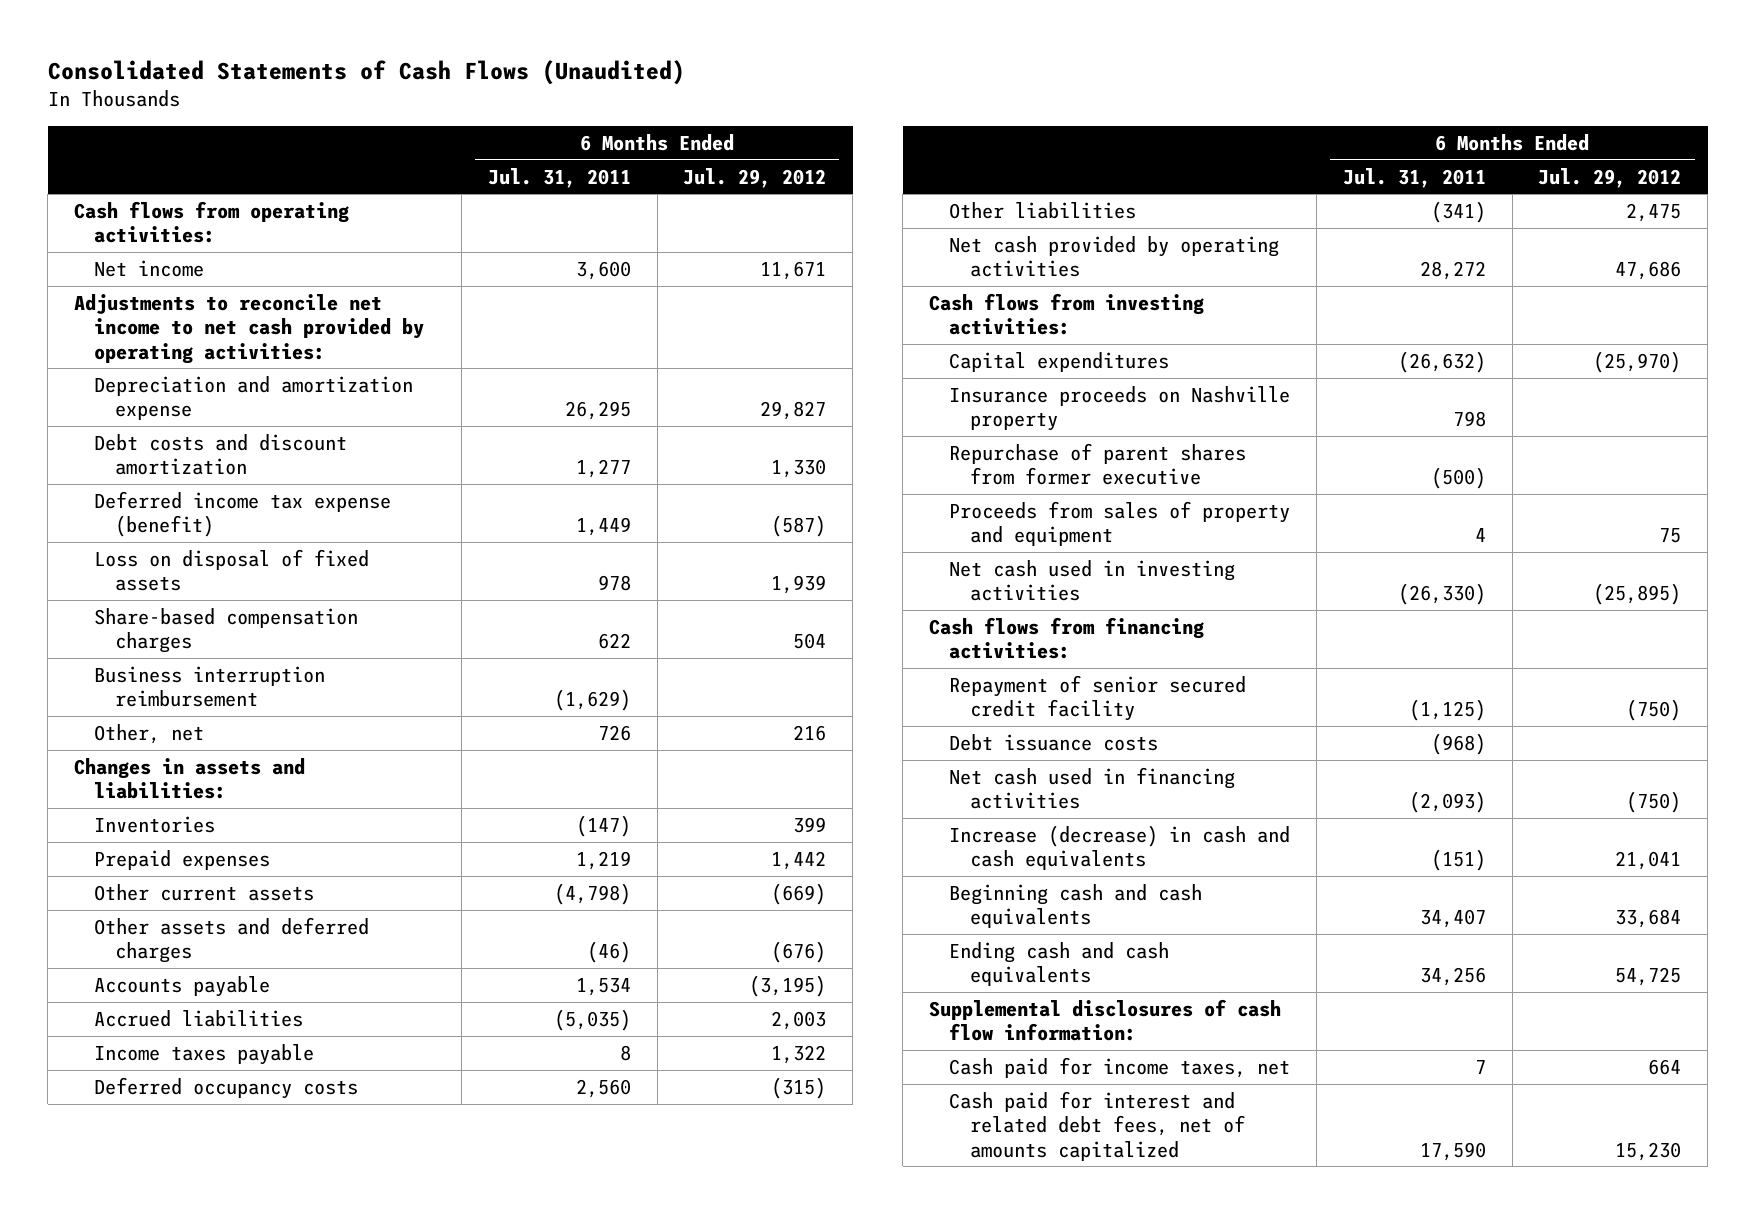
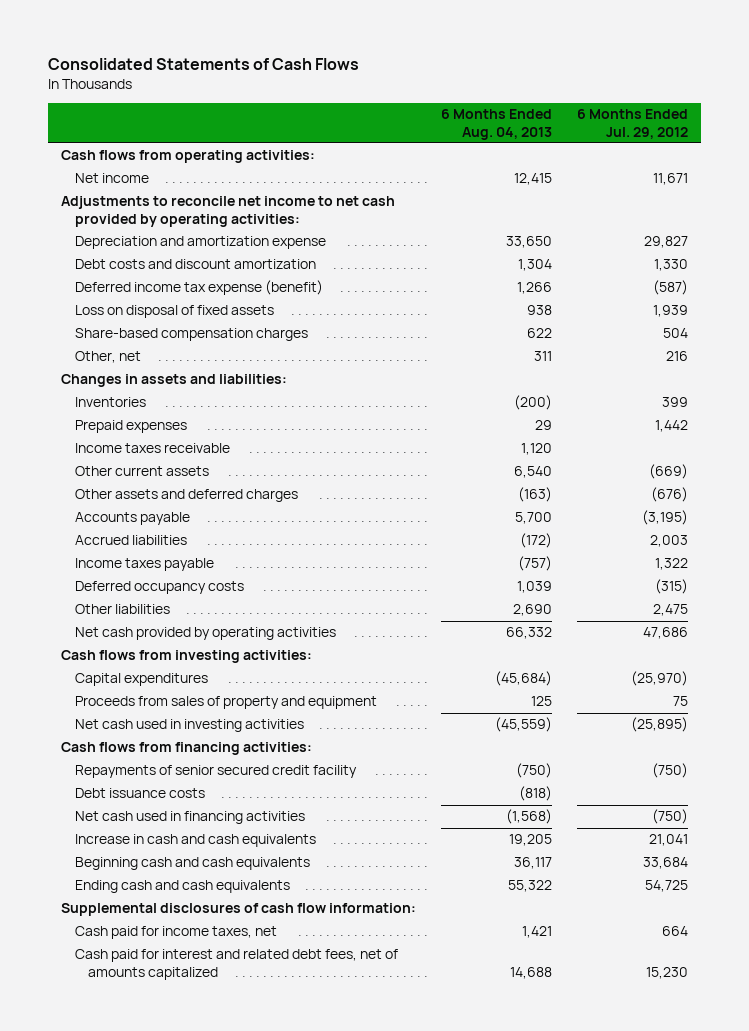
[47,59,685,85] Consolidated Statements of Cash Flows (Unaudited) -> [48,58,360,71] Consolidated Statements of Cash Flows
[487,167,631,188] Jul. 31, 2011 -> none
none -> [441,109,553,140] 6 Months Ended Aug. 04, 2013
[94,665,326,708] Business interruption reimbursement -> none
none -> [74,443,230,454] Income taxes receivable
[949,385,1291,432] Insurance proceeds on Nashville property -> none
[949,442,1247,486] Repurchase of parent shares from former executive -> none
[949,674,1247,722] Repayment of senior secured credit facility -> [74,765,357,779] Repayments of senior secured credit facility
[949,824,1291,871] Increase (decrease) in cash and cash equivalents -> [74,834,316,848] Increase in cash and cash equivalents

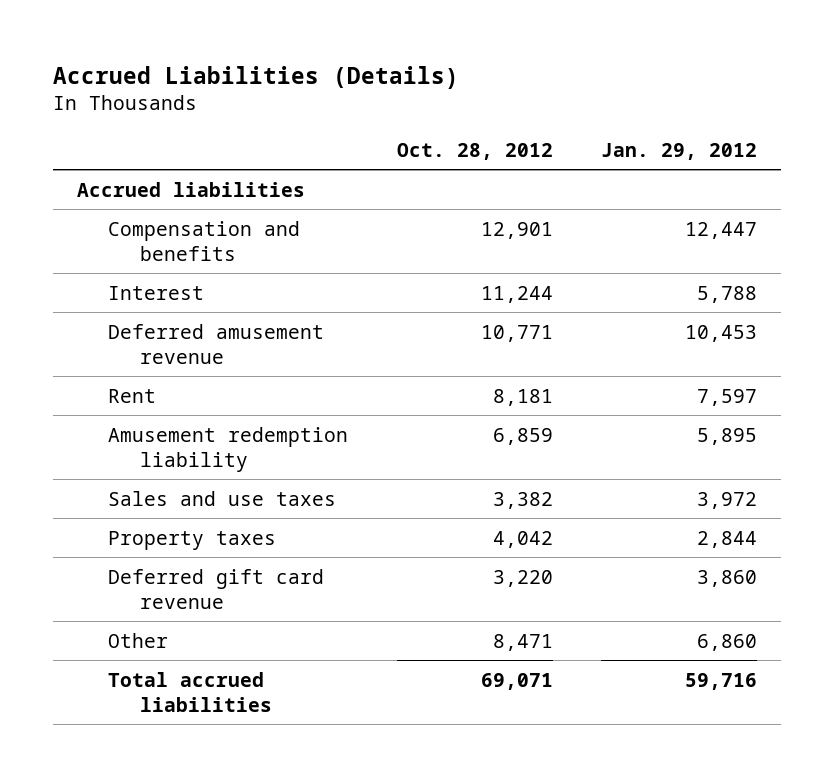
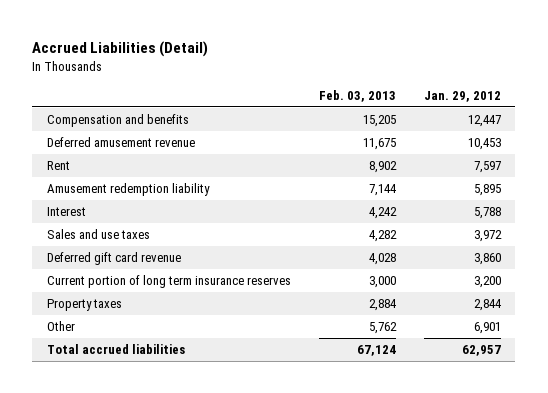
[53,65,460,89] Accrued Liabilities (Details) -> [32,40,209,57] Accrued Liabilities (Detail)
[396,142,553,160] Oct. 28, 2012 -> none
none -> [318,89,396,102] Feb. 03, 2013
[77,181,306,197] Accrued liabilities -> none
[108,285,205,300] Interest -> [46,207,86,217] Interest
none -> [46,275,291,289] Current portion of long term insurance reserves
[108,530,277,550] Property taxes -> [46,299,122,312] Property taxes
[696,633,757,651] 6,860 -> [474,322,502,335] 6,901
[684,672,757,690] 59,716 -> [462,345,502,357] 62,957

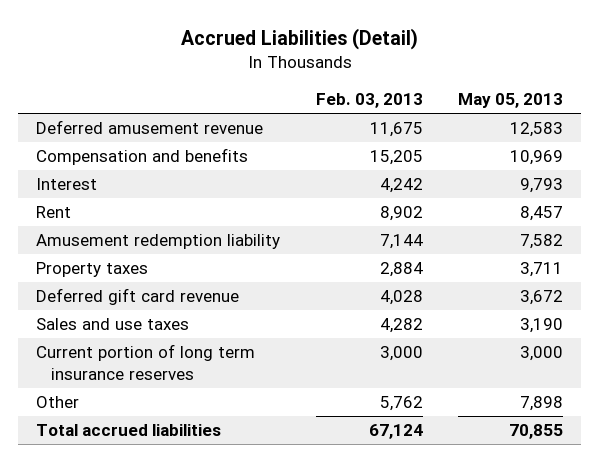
[424,90,502,102] Jan. 29, 2012 -> none
none -> [458,92,564,108] May 05, 2013
[46,114,189,128] Compensation and benefits -> [35,148,248,166] Compensation and benefits
[46,207,86,217] Interest -> [35,178,97,191] Interest
[46,299,122,312] Property taxes -> [35,262,148,278] Property taxes
[46,229,150,240] Sales and use taxes -> [35,318,189,331] Sales and use taxes

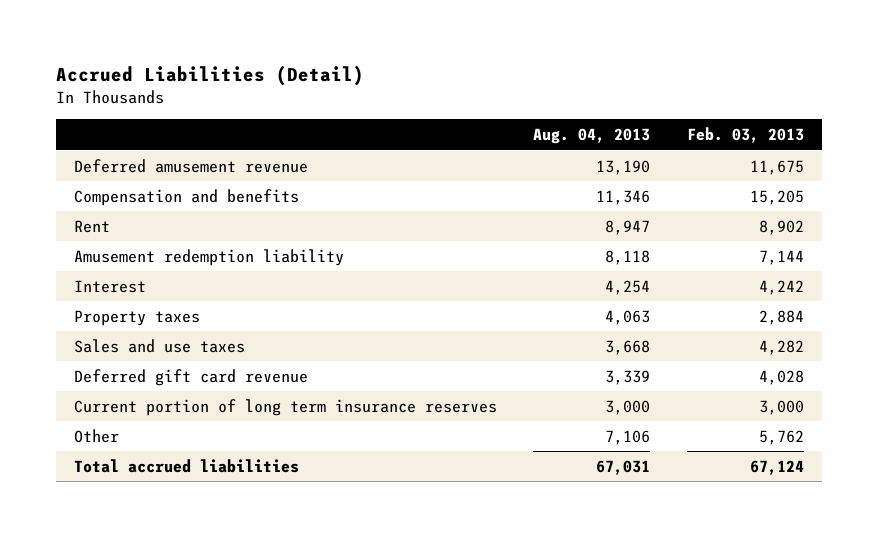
[458,92,564,108] May 05, 2013 -> none
none -> [533,128,651,145] Aug. 04, 2013
[35,178,97,191] Interest -> [74,279,147,293] Interest
[35,288,239,306] Deferred gift card revenue -> [74,368,309,386] Deferred gift card revenue

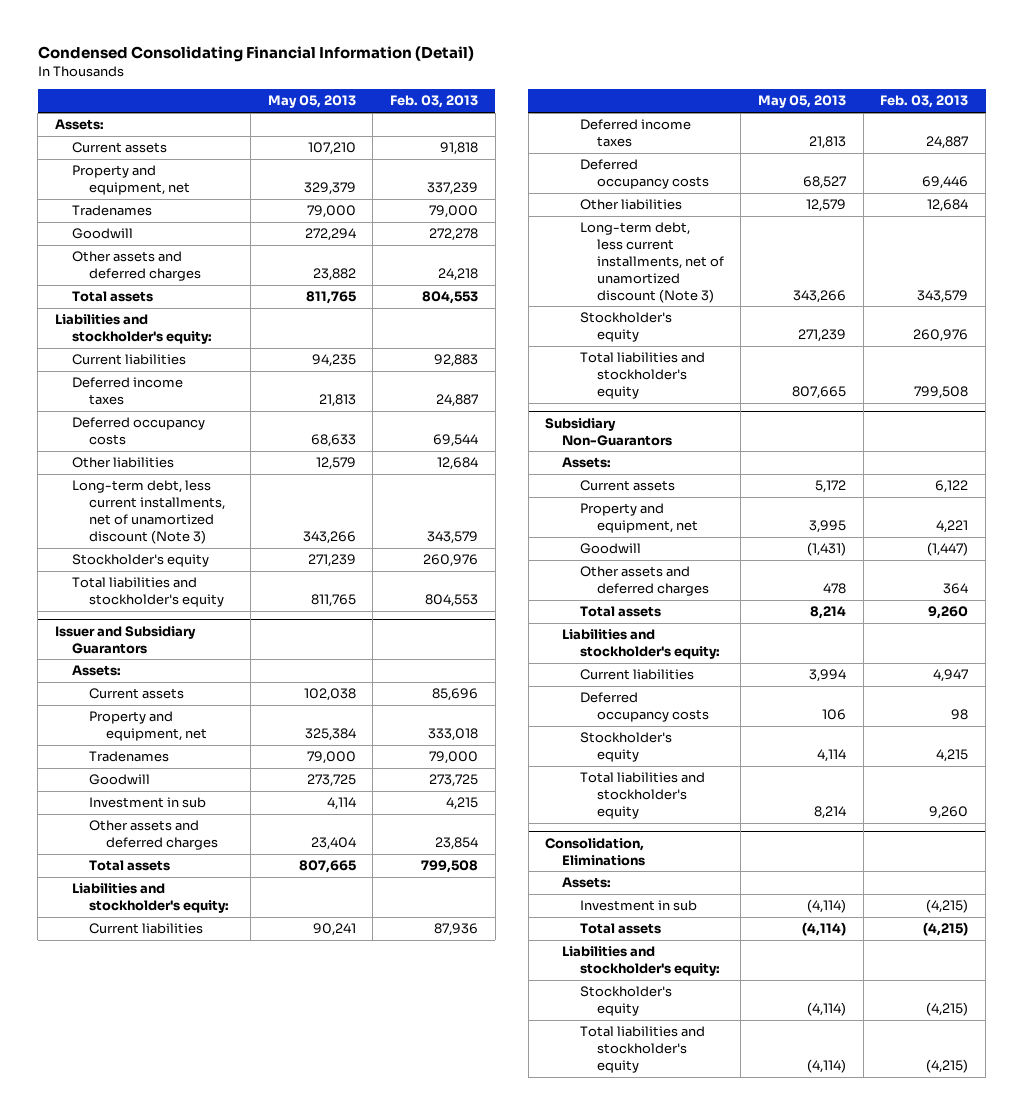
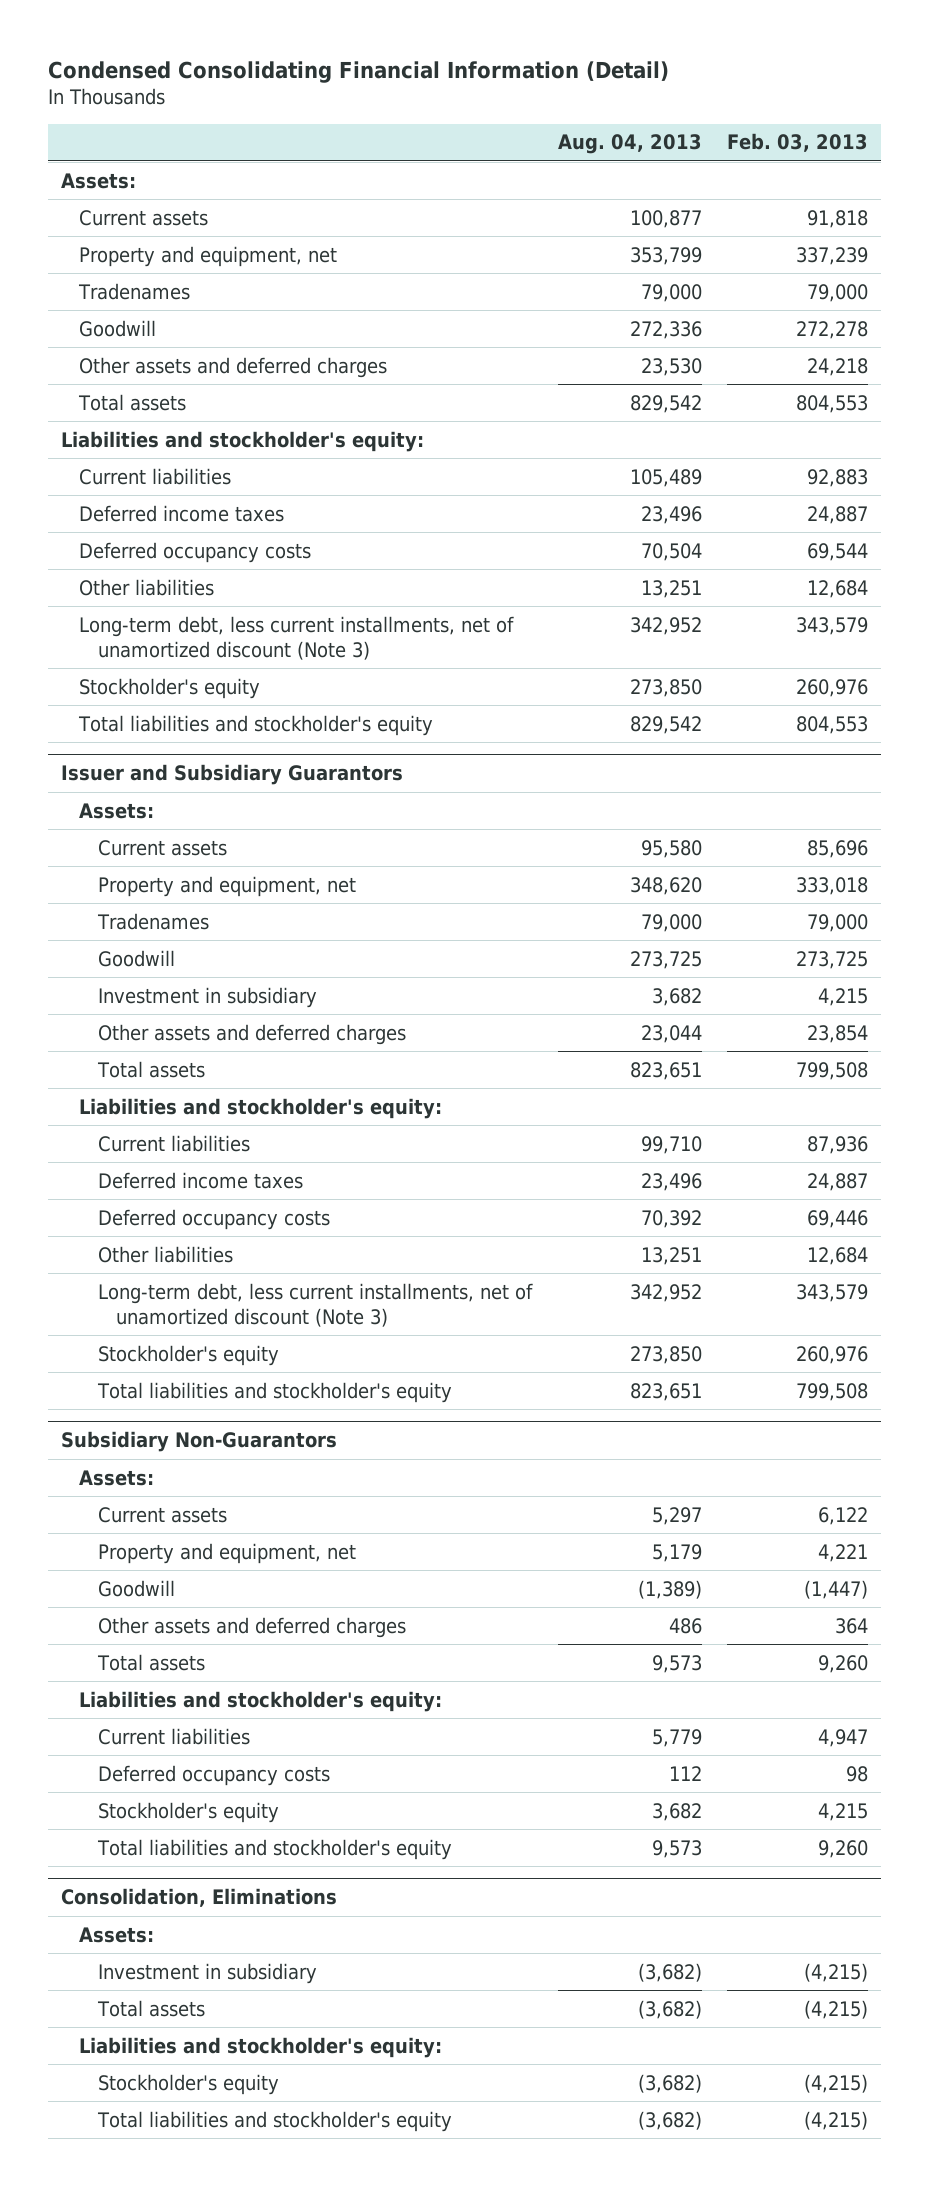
[267,95,356,109] May 05, 2013 -> none
none -> [557,134,702,155] Aug. 04, 2013
[89,797,207,809] Investment in sub -> [97,986,317,1008] Investment in subsidiary
[579,900,697,912] Investment in sub -> [97,1962,317,1984] Investment in subsidiary

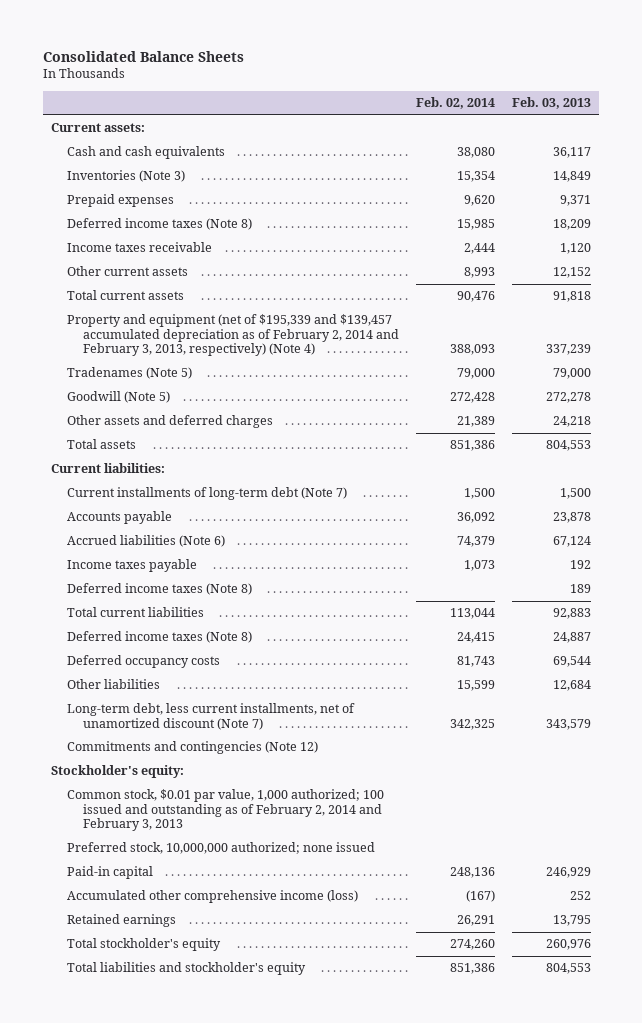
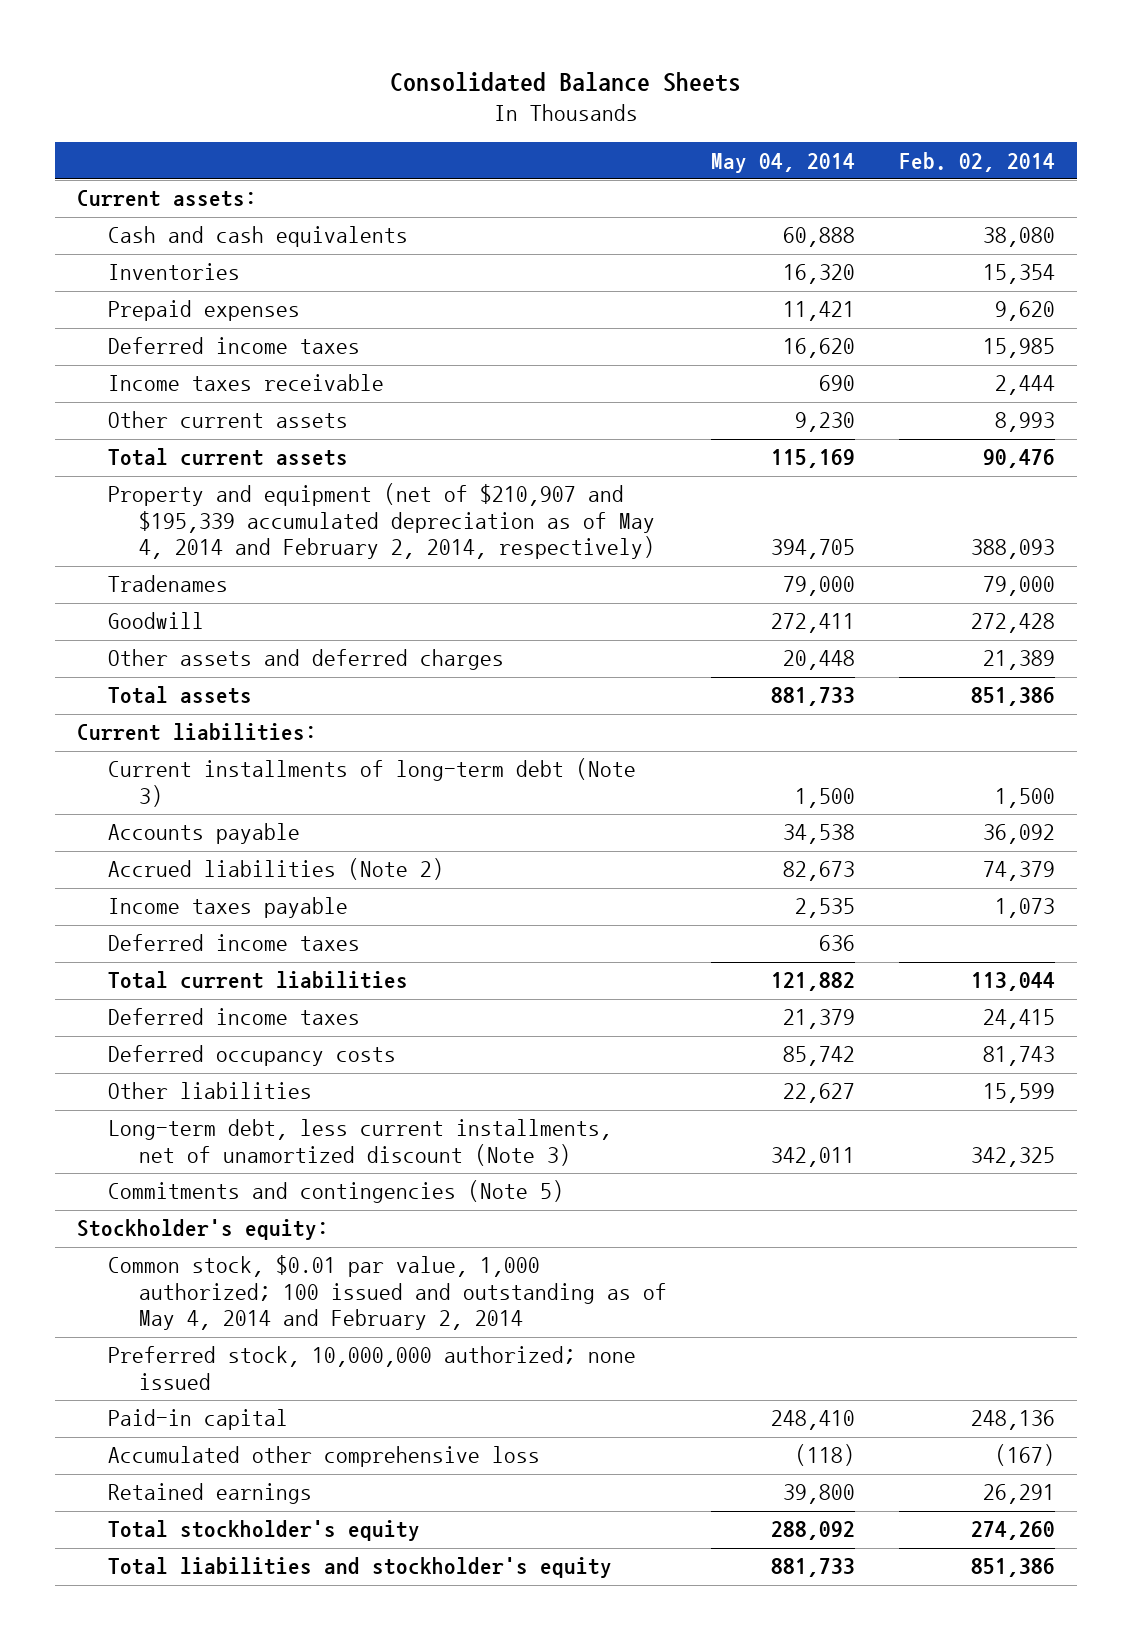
[511,97,591,110] Feb. 03, 2013 -> none
none -> [711,152,856,173] May 04, 2014
[67,170,186,183] Inventories (Note 3) -> [108,263,241,281] Inventories
[67,218,253,231] Deferred income taxes (Note 8) -> [108,337,361,355] Deferred income taxes
[67,314,400,356] Property and equipment (net of $195,339 and $139,457 accumulated depreciation as of February 2, 2014 and February 3, 2013, respectively) (Note 4) -> [108,483,656,560] Property and equipment (net of $210,907 and $195,339 accumulated depreciation as of May 4, 2014 and February 2, 2014, respectively)
[67,367,193,380] Tradenames (Note 5) -> [108,575,229,593] Tradenames
[67,391,171,404] Goodwill (Note 5) -> [108,612,205,630] Goodwill
[67,487,348,501] Current installments of long-term debt (Note 7) -> [108,758,637,807] Current installments of long-term debt (Note 3)
[67,535,226,548] Accrued liabilities (Note 6) -> [108,858,445,881] Accrued liabilities (Note 2)
[67,583,253,596] Deferred income taxes (Note 8) -> [108,934,361,952] Deferred income taxes
[67,631,253,644] Deferred income taxes (Note 8) -> [108,1008,361,1026] Deferred income taxes
[67,703,356,730] Long-term debt, less current installments, net of unamortized discount (Note 7) -> [108,1119,613,1166] Long-term debt, less current installments, net of unamortized discount (Note 3)
[67,741,319,755] Commitments and contingencies (Note 12) -> [108,1180,565,1204] Commitments and contingencies (Note 5)
[67,789,385,831] Common stock, $0.01 par value, 1,000 authorized; 100 issued and outstanding as of February 2, 2014 and February 3, 2013 -> [108,1255,668,1331] Common stock, $0.01 par value, 1,000 authorized; 100 issued and outstanding as of May 4, 2014 and February 2, 2014
[67,890,359,904] Accumulated other comprehensive income (loss) -> [108,1446,541,1468] Accumulated other comprehensive loss

